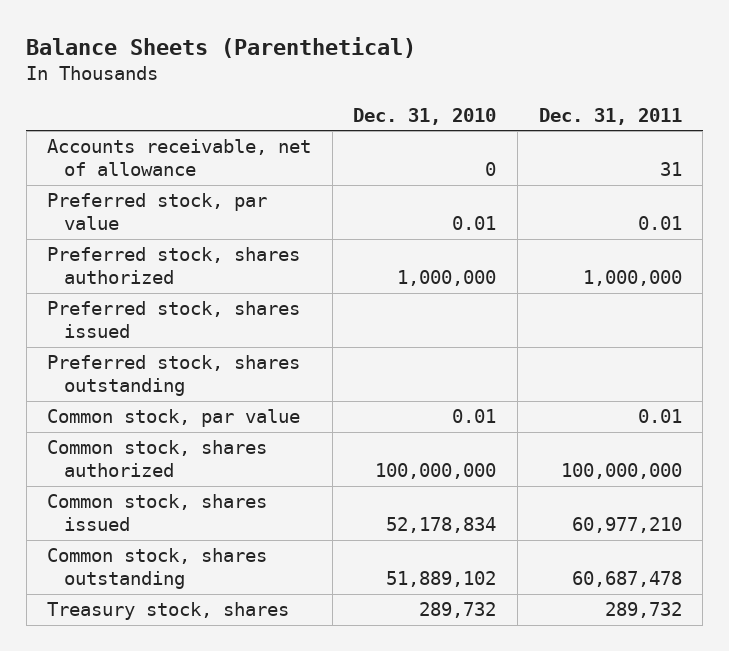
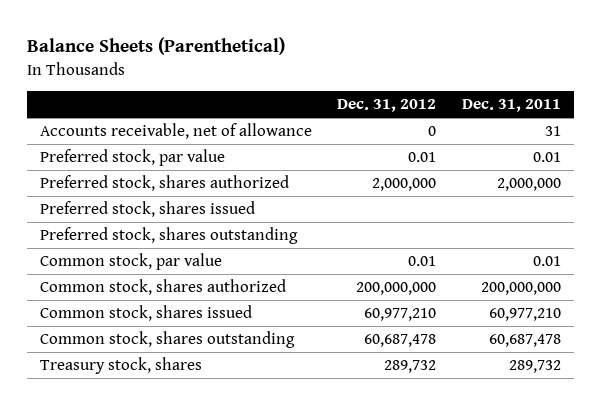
[353,107,497,125] Dec. 31, 2010 -> none
none -> [337,99,437,113] Dec. 31, 2012
[582,270,682,287] 1,000,000 -> [496,178,561,192] 2,000,000
[560,463,682,480] 100,000,000 -> [480,282,561,296] 200,000,000

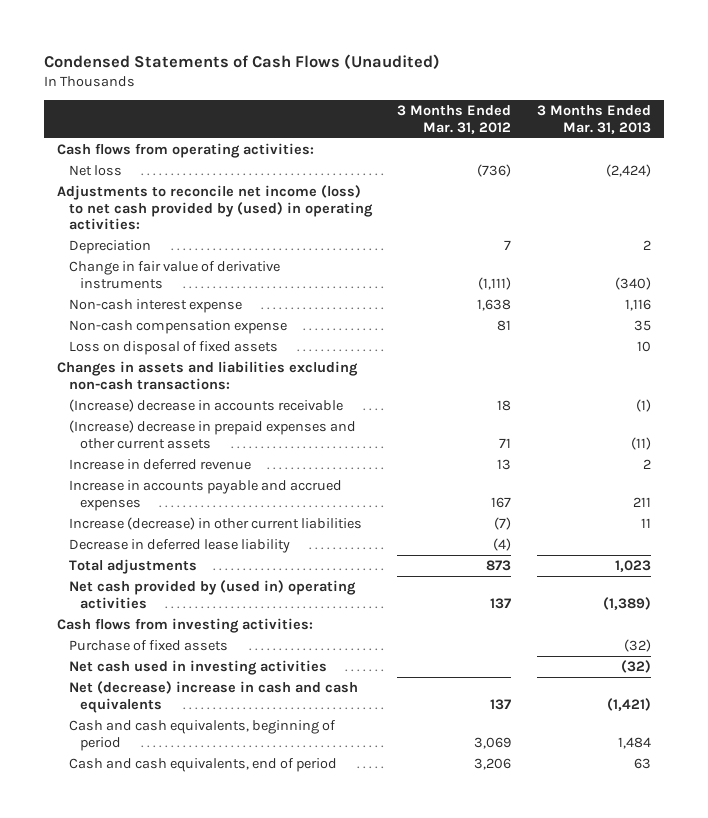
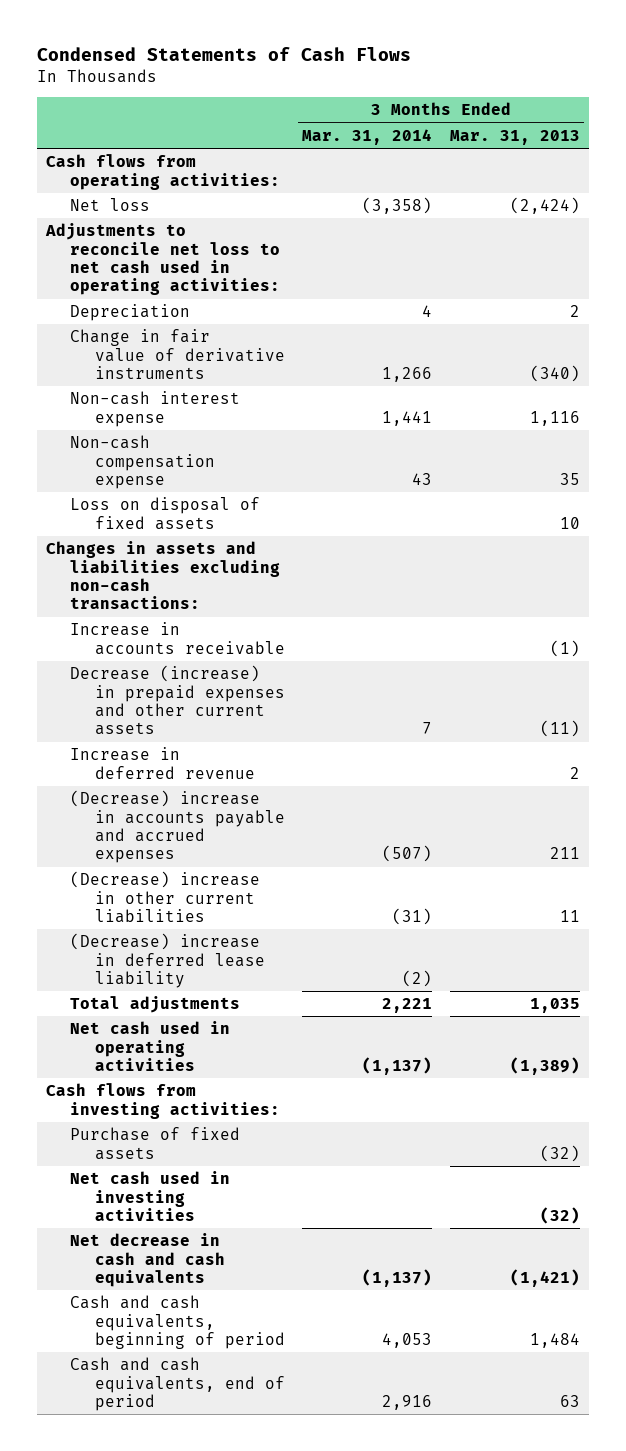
[44,53,441,69] Condensed Statements of Cash Flows (Unaudited) -> [37,47,412,62] Condensed Statements of Cash Flows
[397,105,512,134] 3 Months Ended Mar. 31, 2012 -> none
none -> [302,128,433,145] Mar. 31, 2014
[57,185,373,231] Adjustments to reconcile net income (loss) to net cash provided by (used) in operating activities: -> [44,223,281,296] Adjustments to reconcile net loss to net cash used in operating activities:
[68,399,343,413] (Increase) decrease in accounts receivable -> [70,622,285,655] Increase in accounts receivable
[68,420,356,449] (Increase) decrease in prepaid expenses and other current assets -> [70,665,285,736] Decrease (increase) in prepaid expenses and other current assets
[68,480,342,511] Increase in accounts payable and accrued expenses -> [70,790,285,864] (Decrease) increase in accounts payable and accrued expenses
[68,517,362,531] Increase (decrease) in other current liabilities -> [70,871,261,923] (Decrease) increase in other current liabilities
[68,539,290,554] Decrease in deferred lease liability -> [70,933,265,988] (Decrease) increase in deferred lease liability
[615,560,652,573] 1,023 -> [529,998,580,1014] 1,035
[68,580,356,609] Net cash provided by (used in) operating activities -> [70,1021,231,1071] Net cash used in operating activities
[68,681,358,713] Net (decrease) increase in cash and cash equivalents -> [70,1233,225,1287] Net decrease in cash and cash equivalents

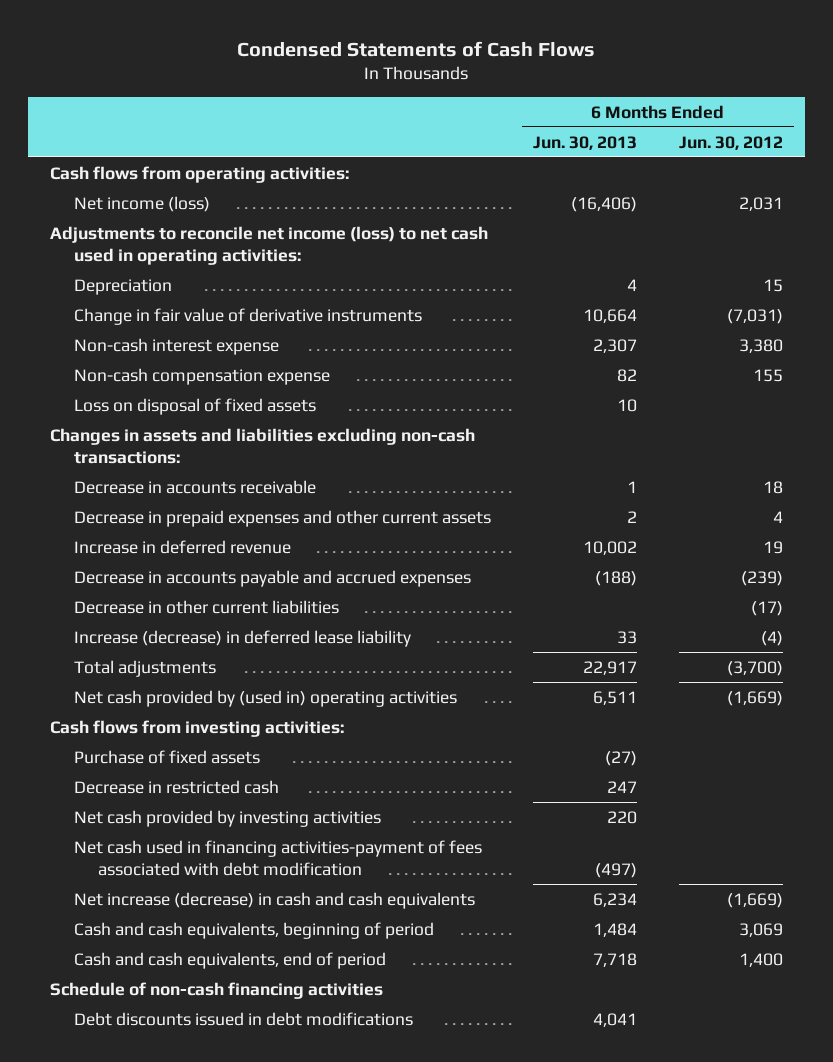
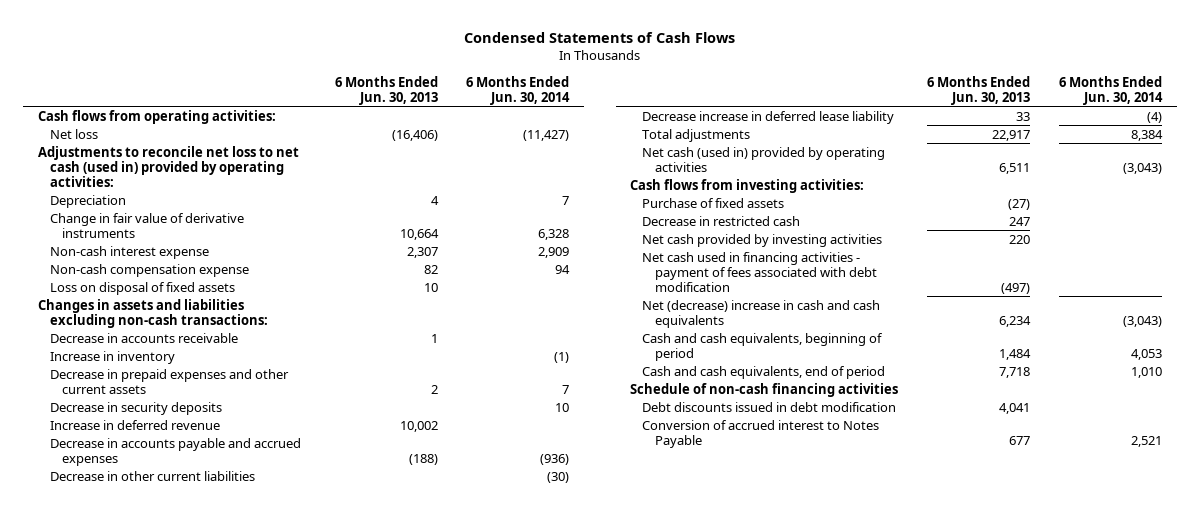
[679,135,784,150] Jun. 30, 2012 -> none
none -> [466,75,571,105] 6 Months Ended Jun. 30, 2014
[73,195,210,212] Net income (loss) -> [49,128,98,139] Net loss
[49,225,488,265] Adjustments to reconcile net income (loss) to net cash used in operating activities: -> [37,145,299,187] Adjustments to reconcile net loss to net cash (used in) provided by operating activities:
none -> [49,350,175,364] Increase in inventory
none -> [49,401,222,415] Decrease in security deposits
[73,629,411,647] Increase (decrease) in deferred lease liability -> [642,110,895,124] Decrease increase in deferred lease liability
[73,689,457,707] Net cash provided by (used in) operating activities -> [642,146,886,172] Net cash (used in) provided by operating activities
[73,839,482,876] Net cash used in financing activities-payment of fees associated with debt modification -> [642,251,877,292] Net cash used in financing activities - payment of fees associated with debt modification
[73,891,475,909] Net increase (decrease) in cash and cash equivalents -> [642,299,881,328] Net (decrease) increase in cash and cash equivalents
[73,1011,413,1026] Debt discounts issued in debt modifications -> [642,401,897,412] Debt discounts issued in debt modification
none -> [642,419,880,448] Conversion of accrued interest to Notes Payable

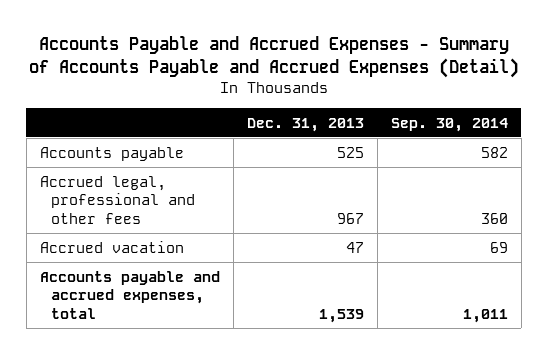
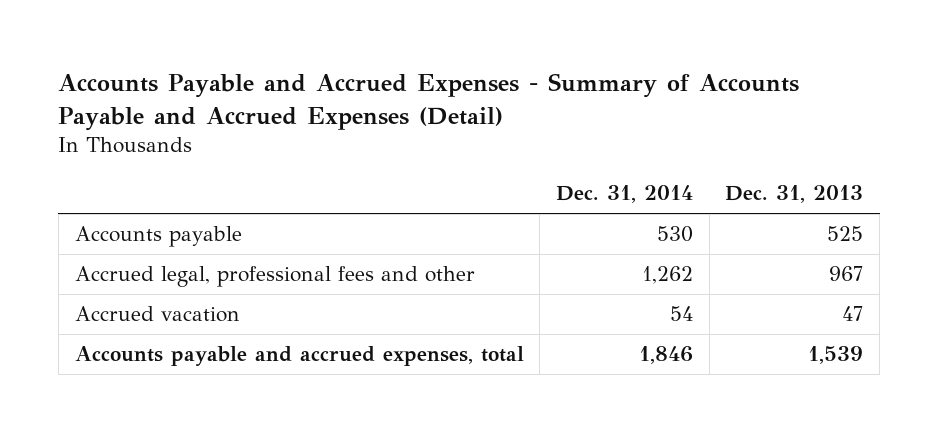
[390,117,508,132] Sep. 30, 2014 -> none
none -> [556,185,694,204] Dec. 31, 2014
[39,175,196,225] Accrued legal, professional and other fees -> [74,266,475,288] Accrued legal, professional fees and other

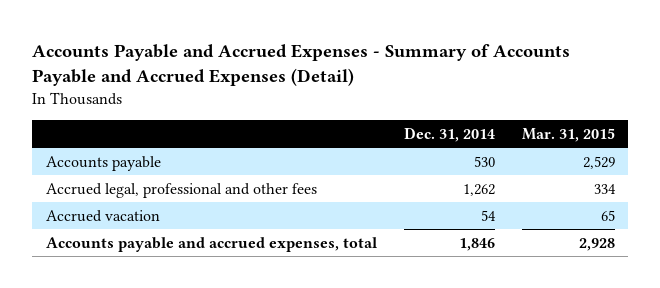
[725,185,864,204] Dec. 31, 2013 -> none
none -> [521,128,615,143] Mar. 31, 2015
[74,266,475,288] Accrued legal, professional fees and other -> [45,182,317,198] Accrued legal, professional and other fees

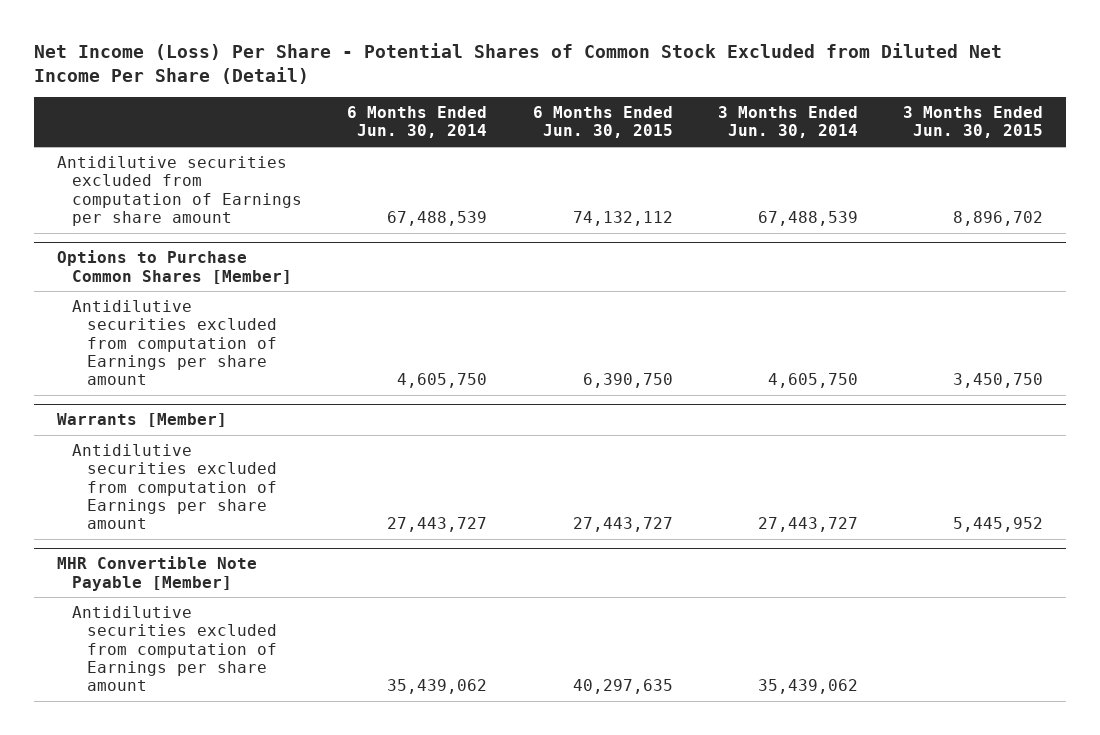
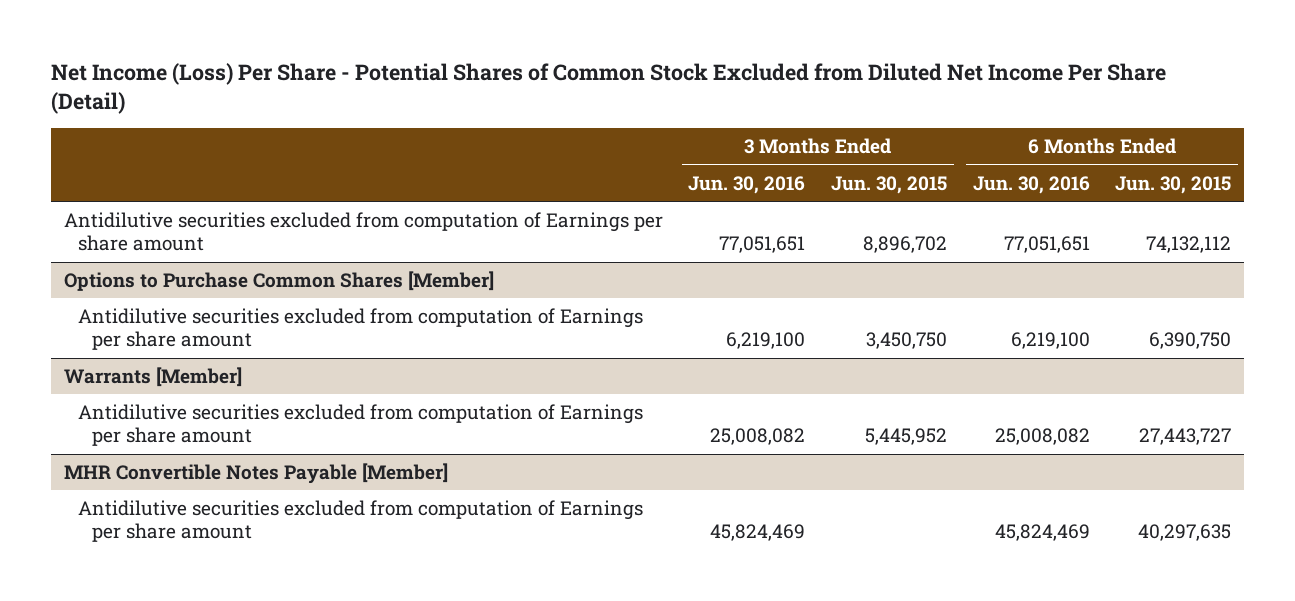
[347,106,488,139] 6 Months Ended Jun. 30, 2014 -> none
[717,106,858,139] 3 Months Ended Jun. 30, 2014 -> none
none -> [688,175,806,194] Jun. 30, 2016
none -> [972,175,1090,194] Jun. 30, 2016
[56,556,257,591] MHR Convertible Note Payable [Member] -> [63,463,448,485] MHR Convertible Notes Payable [Member]

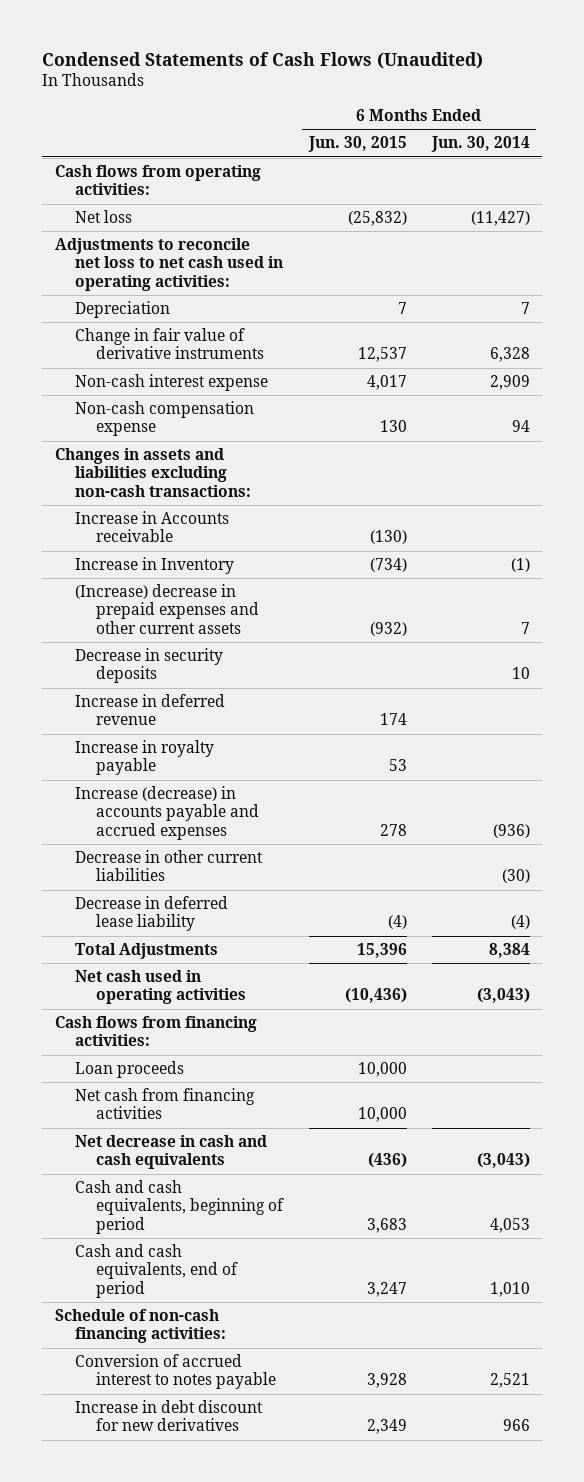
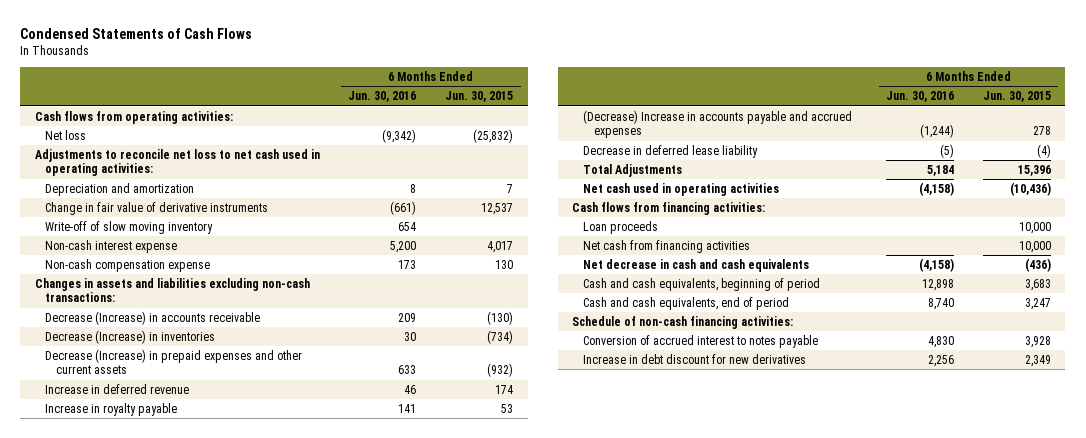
[41,51,483,69] Condensed Statements of Cash Flows (Unaudited) -> [20,27,253,39] Condensed Statements of Cash Flows
[430,136,530,153] Jun. 30, 2014 -> none
none -> [348,91,417,103] Jun. 30, 2016
[75,301,171,319] Depreciation -> none
none -> [45,182,195,196] Depreciation and amortization
none -> [45,220,214,234] Write-off of slow moving inventory
[75,648,224,684] Decrease in security deposits -> none
[75,511,230,543] Increase in Accounts receivable -> [45,310,261,325] Decrease (Increase) in accounts receivable
[75,557,235,575] Increase in Inventory -> [45,329,216,344] Decrease (Increase) in inventories
[75,584,260,634] (Increase) decrease in prepaid expenses and other current assets -> [45,348,303,375] Decrease (Increase) in prepaid expenses and other current assets
[75,850,264,882] Decrease in other current liabilities -> none
[75,786,260,840] Increase (decrease) in accounts payable and accrued expenses -> [583,109,853,139] (Decrease) Increase in accounts payable and accrued expenses

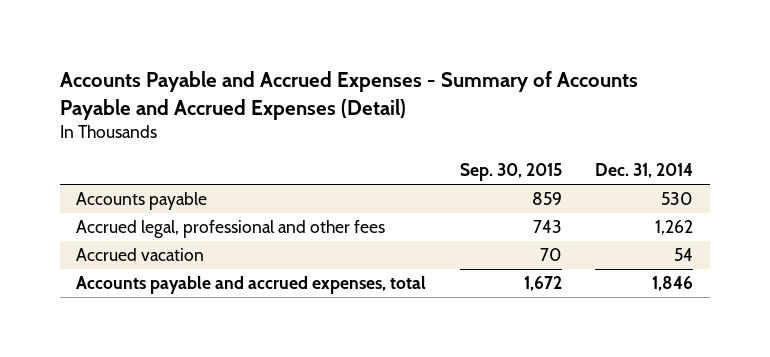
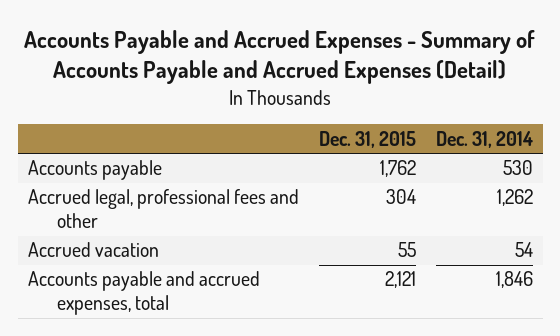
[459,163,562,182] Sep. 30, 2015 -> none
none -> [318,130,416,148] Dec. 31, 2015
[76,220,386,239] Accrued legal, professional and other fees -> [27,189,299,229] Accrued legal, professional fees and other

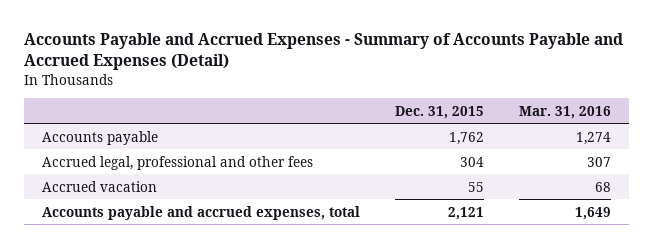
[435,130,533,148] Dec. 31, 2014 -> none
none -> [518,105,611,119] Mar. 31, 2016
[27,189,299,229] Accrued legal, professional fees and other -> [41,155,313,170] Accrued legal, professional and other fees

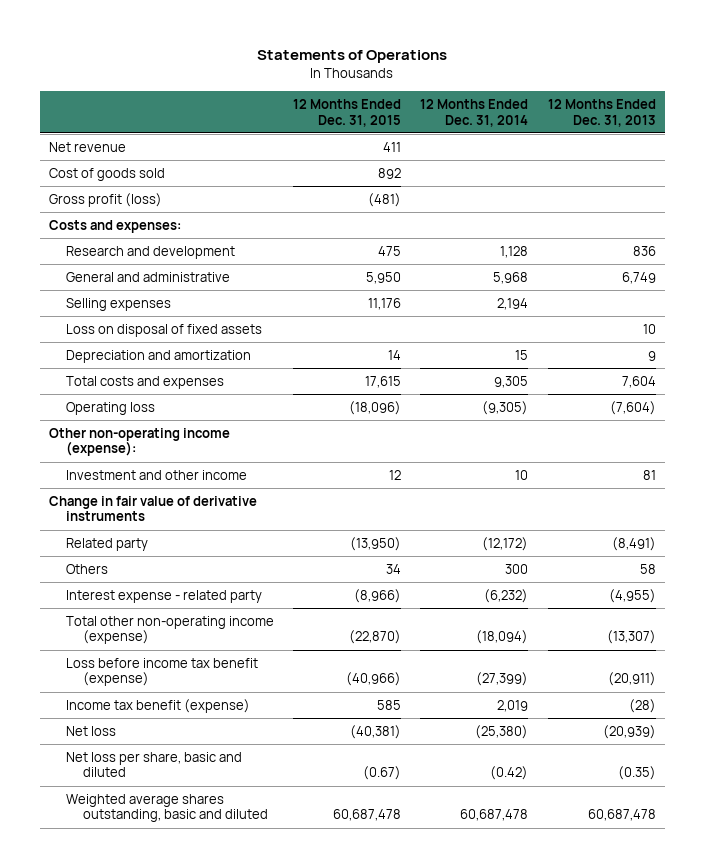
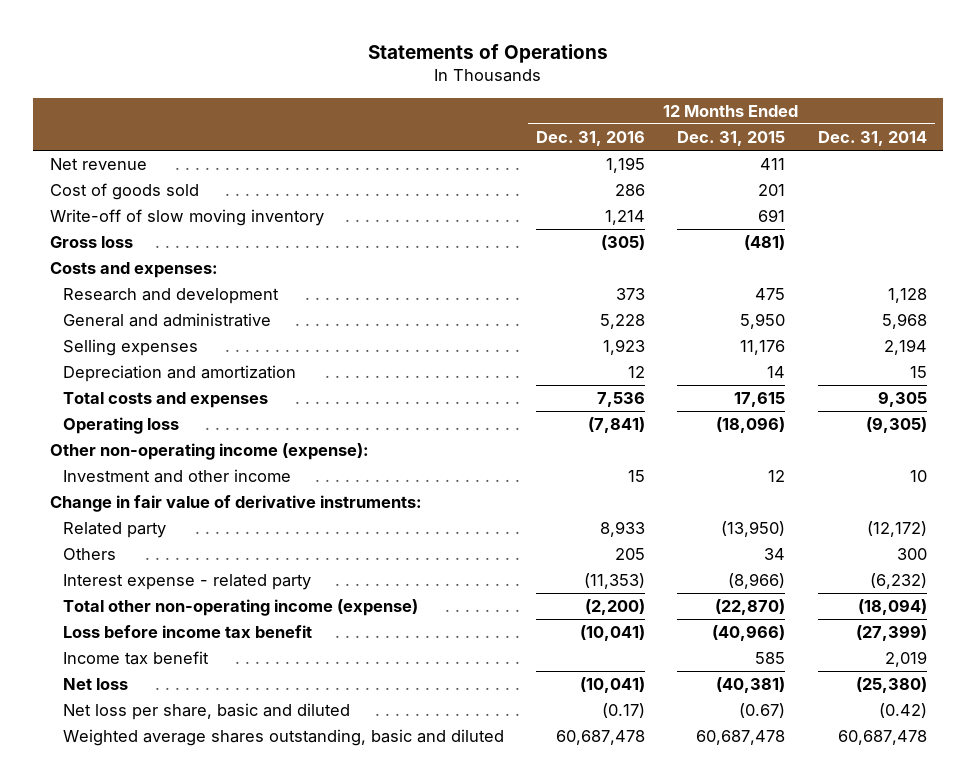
[547,98,656,127] 12 Months Ended Dec. 31, 2013 -> none
none -> [536,131,646,147] Dec. 31, 2016
[378,167,402,179] 892 -> [758,184,786,197] 201
none -> [49,209,324,227] Write-off of slow moving inventory
[49,192,163,207] Gross profit (loss) -> [49,236,133,249] Gross loss
[66,323,263,337] Loss on disposal of fixed assets -> none
[49,495,258,522] Change in fair value of derivative instruments -> [49,495,422,513] Change in fair value of derivative instruments:
[66,657,259,687] Loss before income tax benefit (expense) -> [62,625,312,639] Loss before income tax benefit
[66,698,251,713] Income tax benefit (expense) -> [62,651,209,666] Income tax benefit

